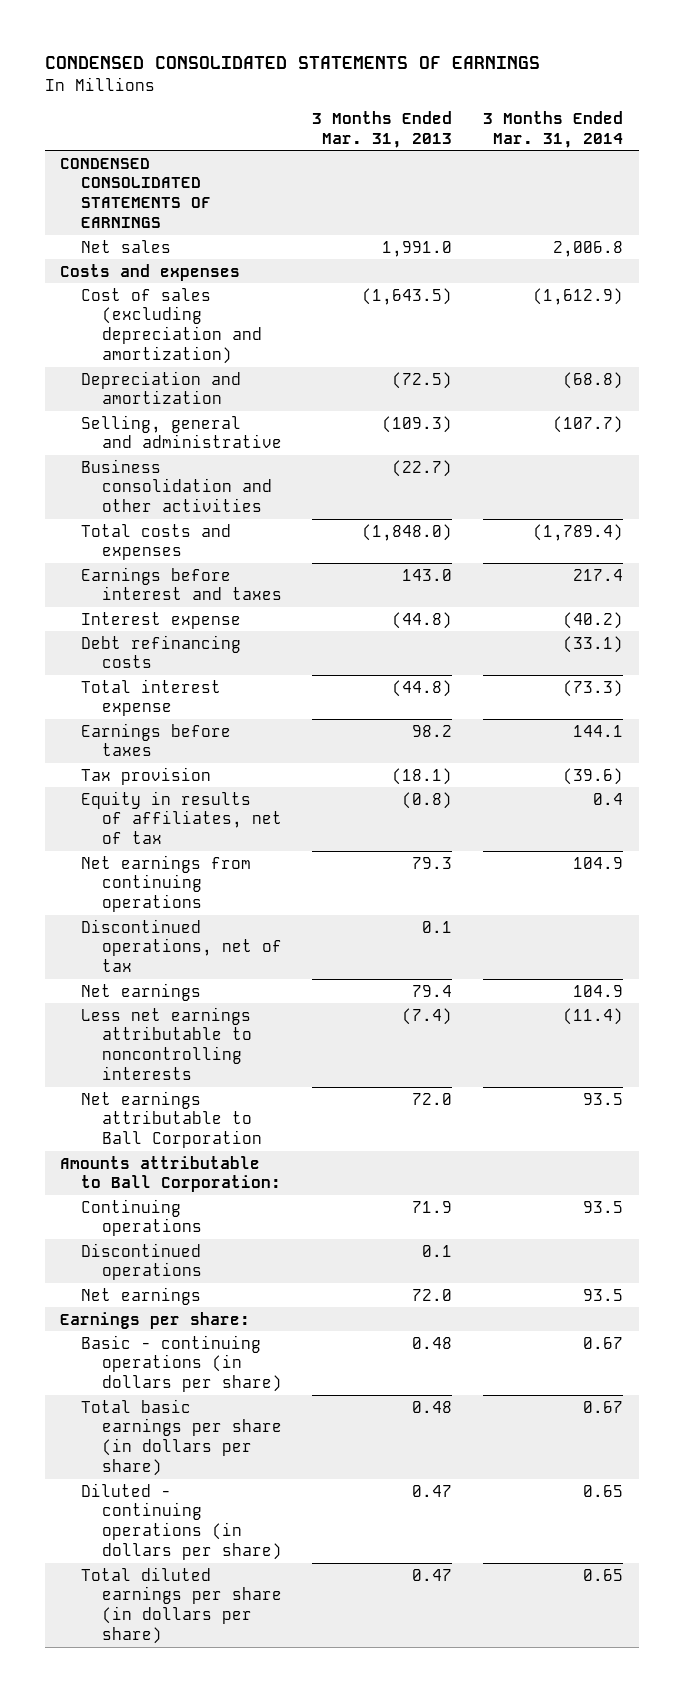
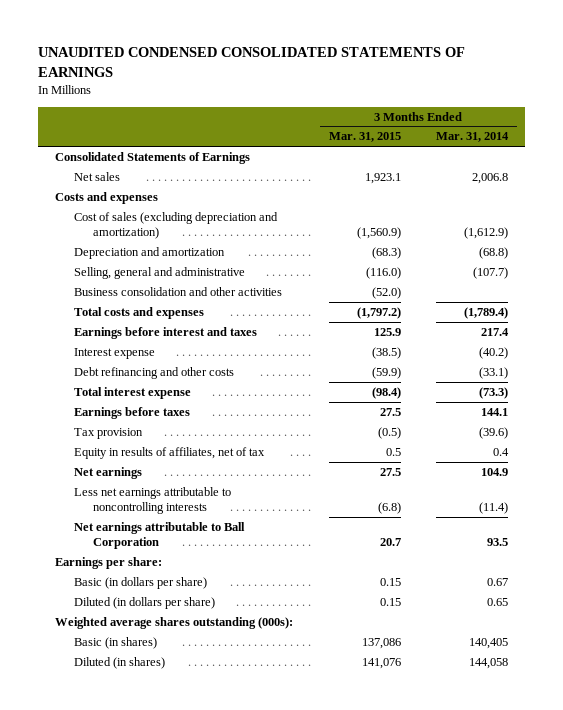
[44,56,540,70] CONDENSED CONSOLIDATED STATEMENTS OF EARNINGS -> [37,47,465,78] UNAUDITED CONDENSED CONSOLIDATED STATEMENTS OF EARNINGS
[312,111,453,148] 3 Months Ended Mar. 31, 2013 -> none
none -> [328,132,401,143] Mar. 31, 2015
[59,157,211,228] CONDENSED CONSOLIDATED STATEMENTS OF EARNINGS -> [55,152,251,165] Consolidated Statements of Earnings
[80,634,241,669] Debt refinancing costs -> [74,367,235,380] Debt refinancing and other costs
[80,854,251,913] Net earnings from continuing operations -> none
[80,918,282,973] Discontinued operations, net of tax -> none
[59,1155,281,1193] Amounts attributable to Ball Corporation: -> none
[80,1198,202,1237] Continuing operations -> none
[80,1242,202,1281] Discontinued operations -> none
[80,1286,201,1305] Net earnings -> none
[80,1334,282,1393] Basic - continuing operations (in dollars per share) -> none
[80,1482,282,1560] Diluted - continuing operations (in dollars per share) -> none
[80,1398,282,1476] Total basic earnings per share (in dollars per share) -> [74,577,208,590] Basic (in dollars per share)
[80,1566,282,1644] Total diluted earnings per share (in dollars per share) -> [74,597,216,610] Diluted (in dollars per share)
none -> [55,617,294,630] Weighted average shares outstanding (000s):
none -> [74,637,158,650] Basic (in shares)
none -> [74,657,166,670] Diluted (in shares)

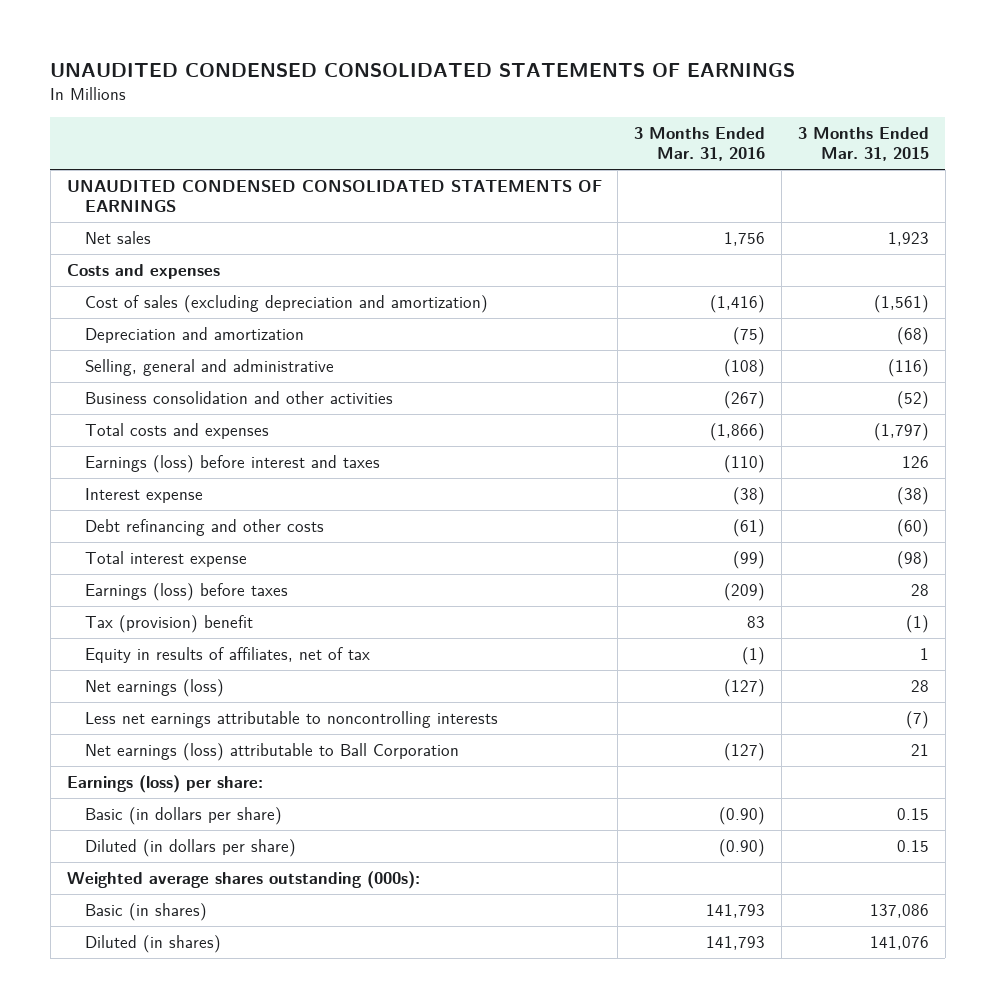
[435,132,509,143] Mar. 31, 2014 -> none
none -> [634,126,766,162] 3 Months Ended Mar. 31, 2016
[55,152,251,165] Consolidated Statements of Earnings -> [66,180,602,213] UNAUDITED CONDENSED CONSOLIDATED STATEMENTS OF EARNINGS
[364,173,401,185] 1,923.1 -> [887,232,929,247] 1,923
[356,227,401,240] (1,560.9) -> [873,295,929,314] (1,561)
[371,247,401,260] (68.3) -> [896,327,929,346] (68)
[365,267,401,280] (116.0) -> [887,359,929,378] (116)
[371,287,401,300] (52.0) -> [896,391,929,410] (52)
[356,307,401,320] (1,797.2) -> [873,423,929,442] (1,797)
[74,327,258,340] Earnings before interest and taxes -> [85,455,381,474] Earnings (loss) before interest and taxes
[373,328,401,337] 125.9 -> [901,456,929,469] 126
[371,347,401,360] (38.5) -> [896,487,929,506] (38)
[371,367,401,380] (59.9) -> [896,519,929,538] (60)
[371,387,401,400] (98.4) -> [896,551,929,570] (98)
[74,407,191,420] Earnings before taxes -> [85,583,289,602] Earnings (loss) before taxes
[379,408,401,417] 27.5 -> [910,584,929,597] 28
[74,428,144,440] Tax provision -> [85,615,254,634] Tax (provision) benefit
[377,427,401,440] (0.5) -> [905,615,929,634] (1)
[385,448,401,457] 0.5 -> [919,648,929,661] 1
[74,467,143,480] Net earnings -> [85,679,225,698] Net earnings (loss)
[379,468,401,477] 27.5 -> [910,680,929,693] 28
[377,502,401,515] (6.8) -> [905,711,929,730] (7)
[74,522,246,550] Net earnings attributable to Ball Corporation -> [85,743,460,762] Net earnings (loss) attributable to Ball Corporation
[379,538,401,547] 20.7 -> [910,744,929,757] 21
[55,557,163,570] Earnings per share: -> [66,775,263,794] Earnings (loss) per share:

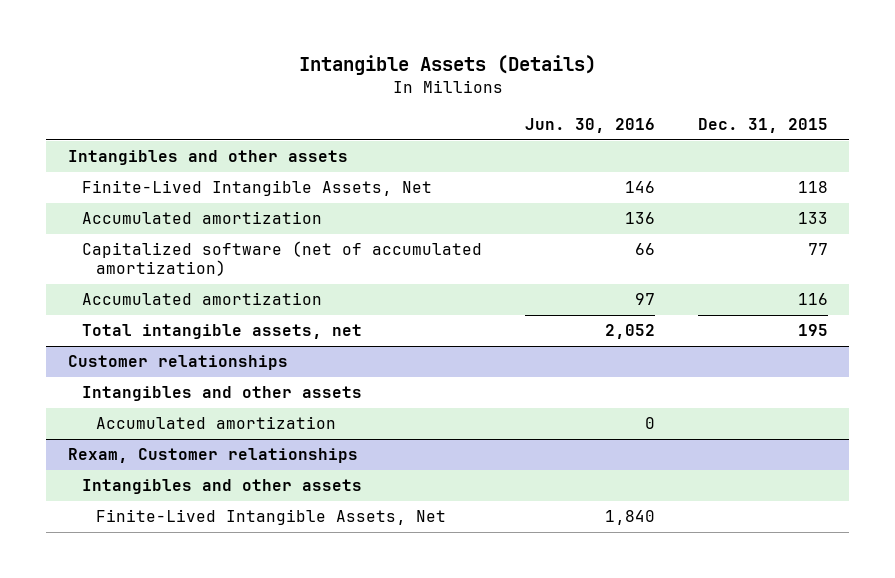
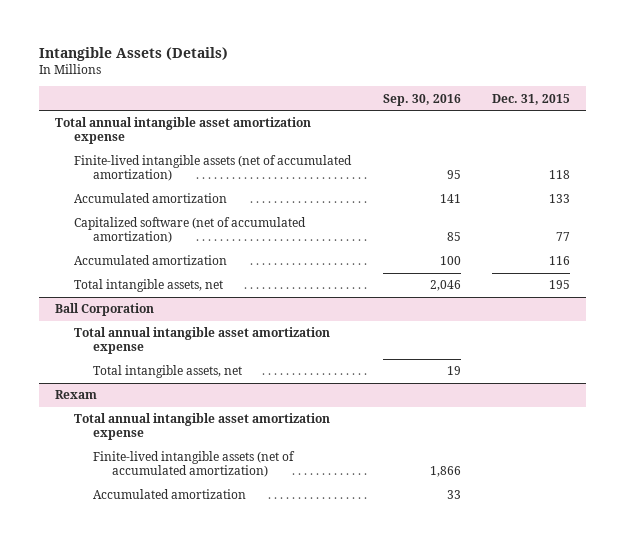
[524,118,655,134] Jun. 30, 2016 -> none
none -> [382,93,461,106] Sep. 30, 2016
[67,150,348,166] Intangibles and other assets -> none
none -> [54,117,311,145] Total annual intangible asset amortization expense
[81,180,432,197] Finite-Lived Intangible Assets, Net -> [73,155,352,182] Finite-lived intangible assets (net of accumulated amortization)
[67,355,288,371] Customer relationships -> none
[81,386,362,402] Intangibles and other assets -> none
none -> [54,303,154,317] Ball Corporation
none -> [73,327,330,355] Total annual intangible asset amortization expense
none -> [92,365,242,379] Total intangible assets, net
none -> [54,390,97,400] Rexam
none -> [73,413,330,441] Total annual intangible asset amortization expense
none -> [92,451,295,478] Finite-lived intangible assets (net of accumulated amortization)
[67,448,358,464] Rexam, Customer relationships -> none
[81,479,362,495] Intangibles and other assets -> none
[96,509,447,526] Finite-Lived Intangible Assets, Net -> none

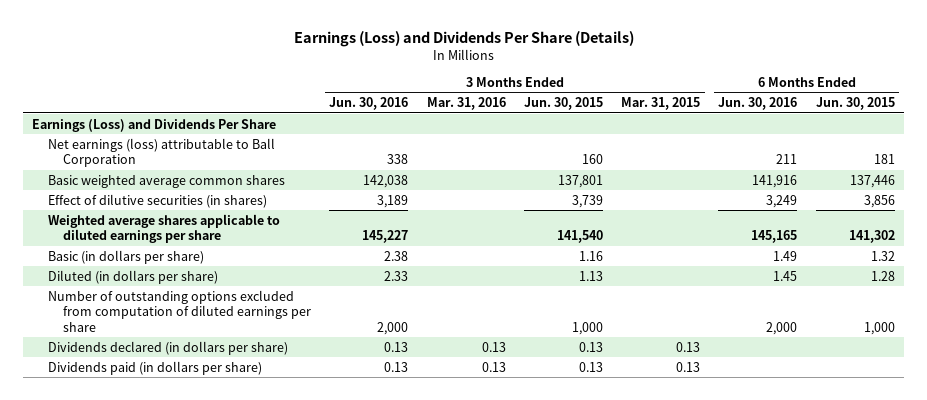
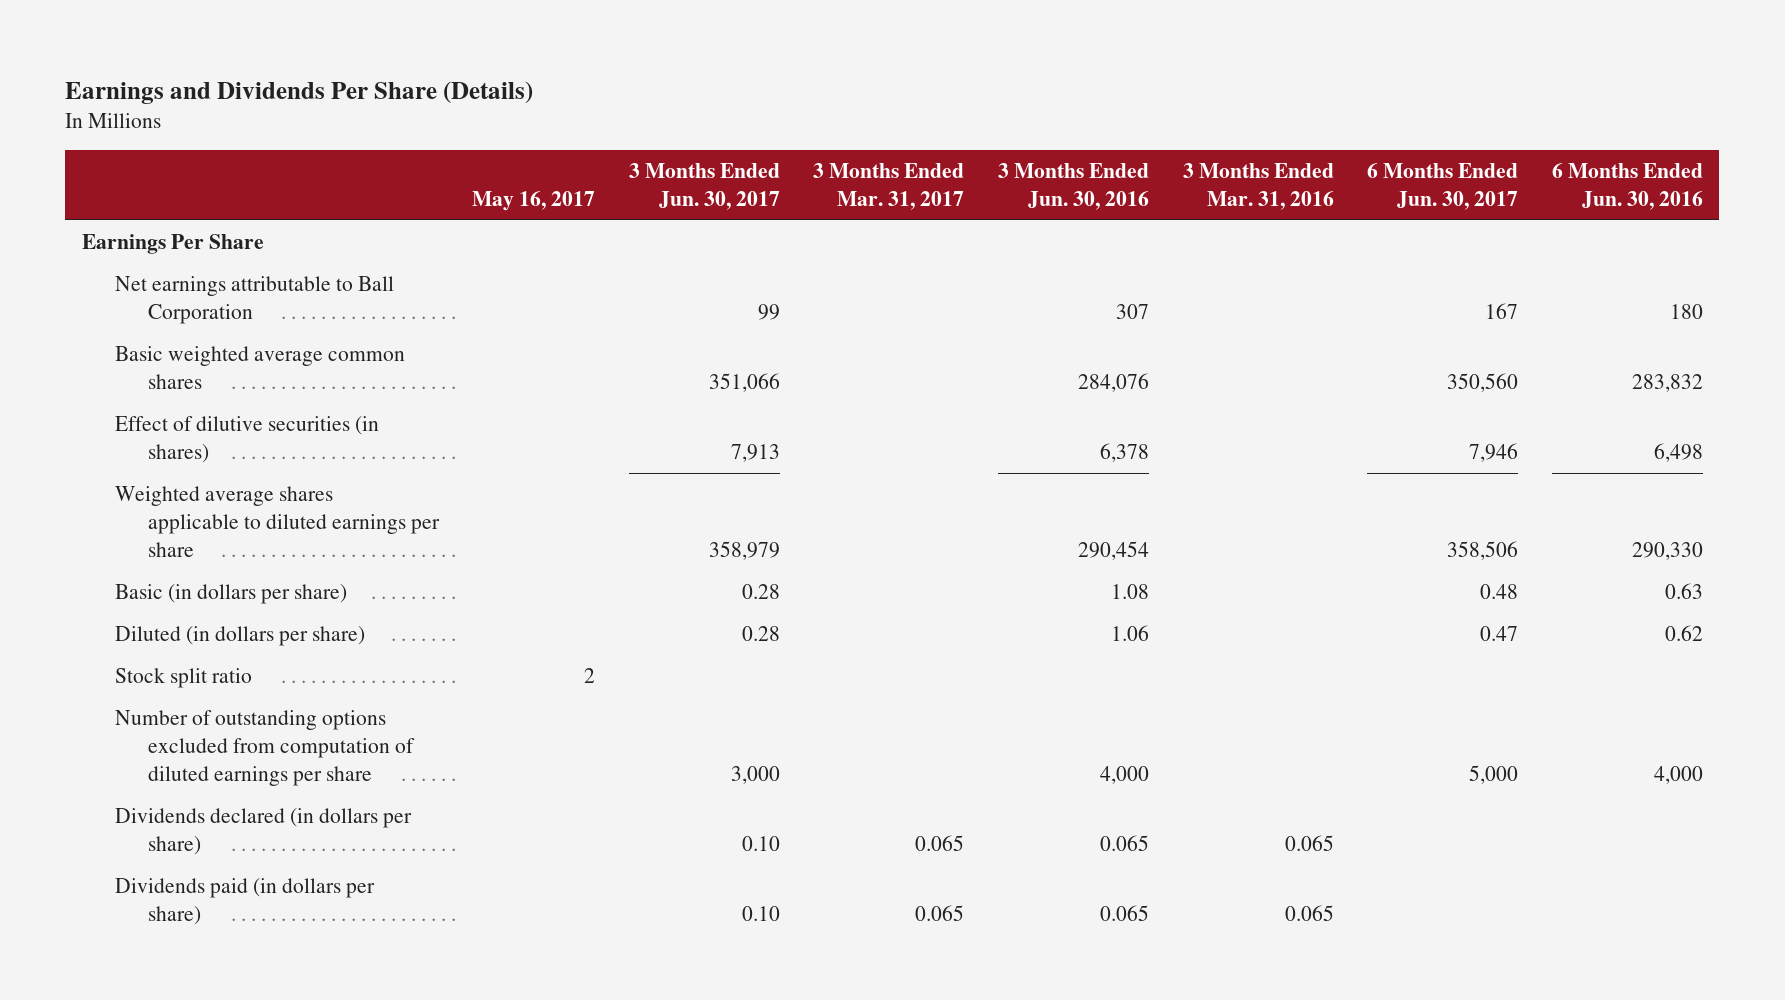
[293,31,634,48] Earnings (Loss) and Dividends Per Share (Details) -> [65,80,534,104] Earnings and Dividends Per Share (Details)
[523,97,603,111] Jun. 30, 2015 -> none
[621,97,701,111] Mar. 31, 2015 -> none
[815,97,895,111] Jun. 30, 2015 -> none
none -> [472,190,596,211] May 16, 2017
none -> [628,162,780,210] 3 Months Ended Jun. 30, 2017
none -> [813,162,965,210] 3 Months Ended Mar. 31, 2017
none -> [1367,162,1519,210] 6 Months Ended Jun. 30, 2017
[32,118,277,132] Earnings (Loss) and Dividends Per Share -> [82,234,265,255] Earnings Per Share
[47,137,275,168] Net earnings (loss) attributable to Ball Corporation -> [114,276,394,324] Net earnings attributable to Ball Corporation
[387,154,409,165] 338 -> [1116,303,1150,319] 307
[776,154,798,165] 211 -> [1669,303,1703,319] 180
[363,174,409,188] 142,038 -> [1078,372,1150,392] 284,076
[752,174,798,188] 141,916 -> [1631,373,1703,392] 283,832
[377,194,409,208] 3,189 -> [1100,442,1150,462] 6,378
[766,194,798,208] 3,249 -> [1653,442,1703,462] 6,498
[362,230,409,244] 145,227 -> [1078,540,1150,560] 290,454
[751,230,798,244] 145,165 -> [1631,541,1703,560] 290,330
[384,250,409,261] 2.38 -> [1111,584,1150,600] 1.08
[773,250,798,261] 1.49 -> [1664,583,1703,600] 0.63
[384,270,409,281] 2.33 -> [1111,625,1150,642] 1.06
[773,270,798,281] 1.45 -> [1664,625,1703,642] 0.62
none -> [114,668,252,689] Stock split ratio
[377,322,409,336] 2,000 -> [1100,765,1150,784] 4,000
[766,322,798,336] 2,000 -> [1653,765,1703,784] 4,000
[384,341,409,352] 0.13 -> [1100,834,1150,851] 0.065
[481,341,506,352] 0.13 -> [1284,834,1334,851] 0.065
[384,361,409,372] 0.13 -> [1100,904,1150,921] 0.065
[481,361,506,372] 0.13 -> [1284,904,1334,921] 0.065

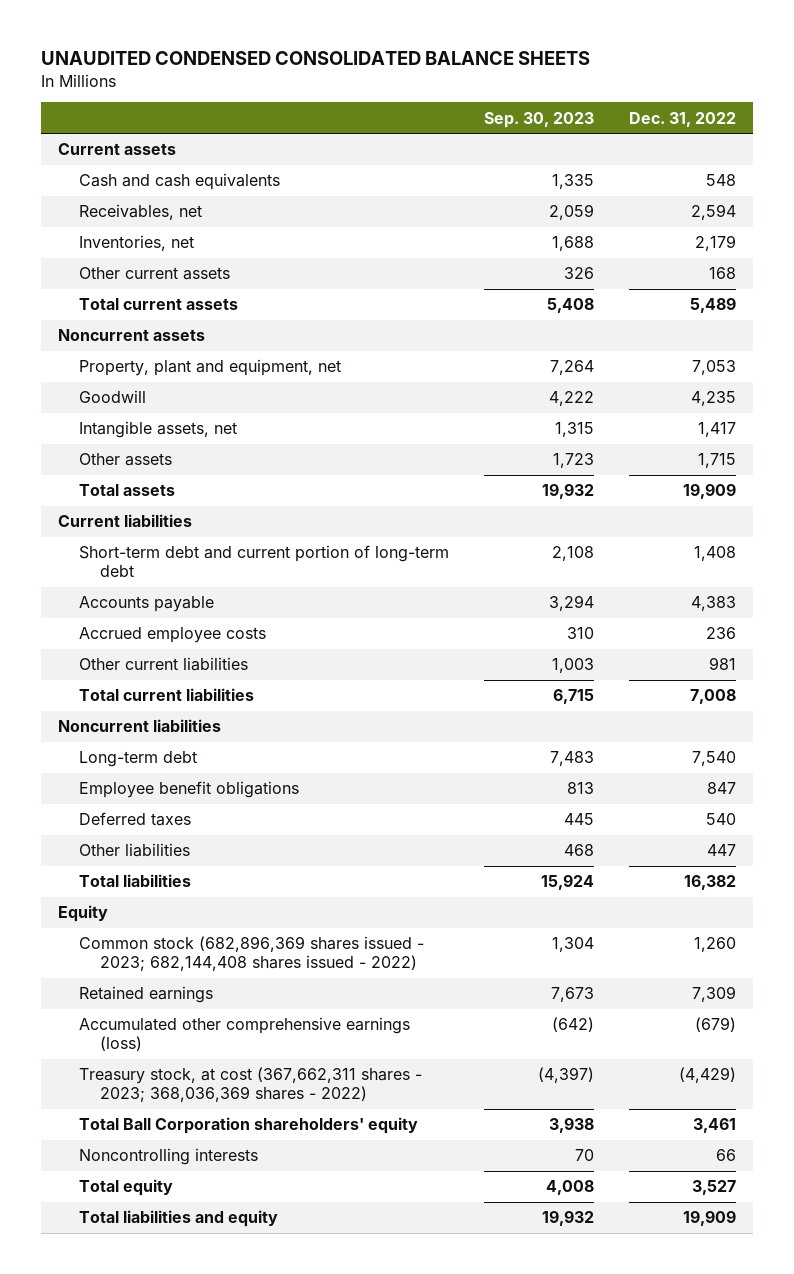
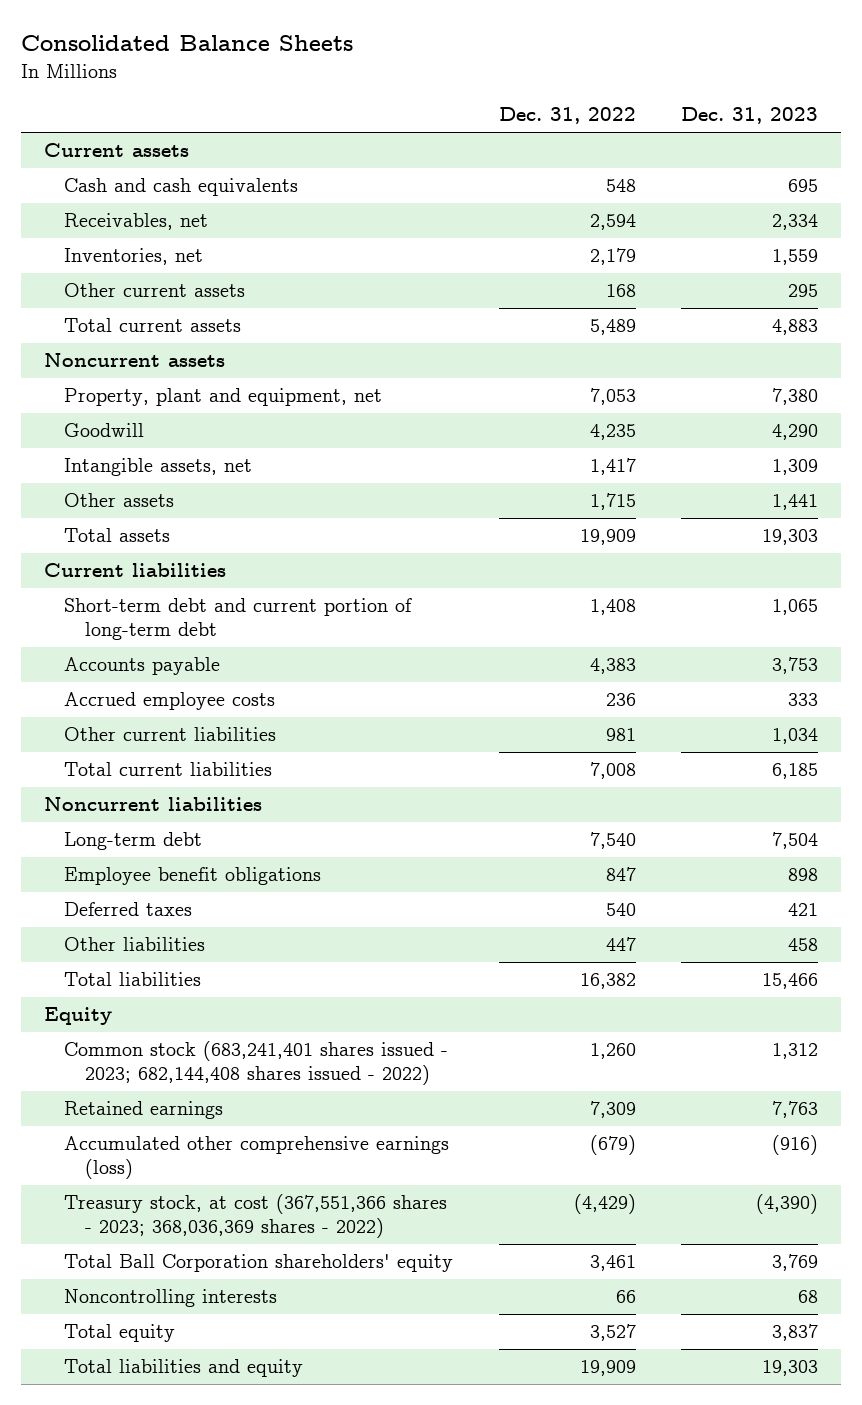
[40,51,590,66] UNAUDITED CONDENSED CONSOLIDATED BALANCE SHEETS -> [20,35,353,52] Consolidated Balance Sheets
[483,111,594,128] Sep. 30, 2023 -> none
none -> [681,107,819,125] Dec. 31, 2023
[78,936,424,971] Common stock (682,896,369 shares issued - 2023; 682,144,408 shares issued - 2022) -> [64,1041,449,1085] Common stock (683,241,401 shares issued - 2023; 682,144,408 shares issued - 2022)
[78,1067,422,1102] Treasury stock, at cost (367,662,311 shares - 2023; 368,036,369 shares - 2022) -> [64,1194,448,1238] Treasury stock, at cost (367,551,366 shares - 2023; 368,036,369 shares - 2022)

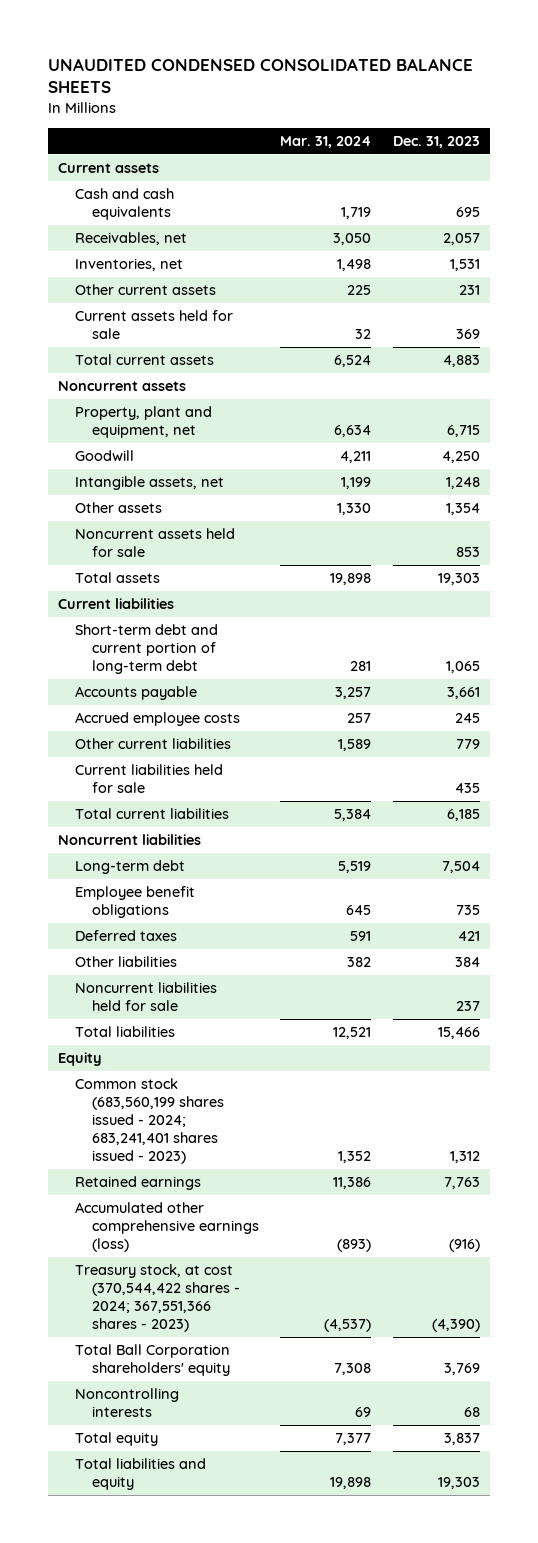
[20,35,353,52] Consolidated Balance Sheets -> [47,57,473,94] UNAUDITED CONDENSED CONSOLIDATED BALANCE SHEETS
[498,107,636,125] Dec. 31, 2022 -> none
none -> [280,135,372,148] Mar. 31, 2024
[772,214,819,231] 2,334 -> [442,233,480,246] 2,057
[772,249,819,266] 1,559 -> [449,259,480,272] 1,531
[788,284,819,298] 295 -> [458,285,480,296] 231
none -> [75,310,234,340] Current assets held for sale
[772,388,819,406] 7,380 -> [446,425,480,438] 6,715
[772,424,819,441] 4,290 -> [441,451,480,464] 4,250
[772,459,819,476] 1,309 -> [445,477,480,490] 1,248
[772,494,819,511] 1,441 -> [445,503,480,516] 1,354
none -> [75,528,236,558] Noncurrent assets held for sale
[772,657,819,675] 3,753 -> [446,687,480,700] 3,661
[788,693,819,707] 333 -> [454,713,480,724] 245
[772,728,819,745] 1,034 -> [455,739,480,750] 779
none -> [75,764,224,794] Current liabilities held for sale
[788,868,819,882] 898 -> [455,905,480,916] 735
[788,938,819,952] 458 -> [454,957,480,968] 384
none -> [75,982,218,1012] Noncurrent liabilities held for sale
[64,1041,449,1085] Common stock (683,241,401 shares issued - 2023; 682,144,408 shares issued - 2022) -> [75,1078,224,1165] Common stock (683,560,199 shares issued - 2024; 683,241,401 shares issued - 2023)
[64,1194,448,1238] Treasury stock, at cost (367,551,366 shares - 2023; 368,036,369 shares - 2022) -> [75,1264,240,1333] Treasury stock, at cost (370,544,422 shares - 2024; 367,551,366 shares - 2023)

